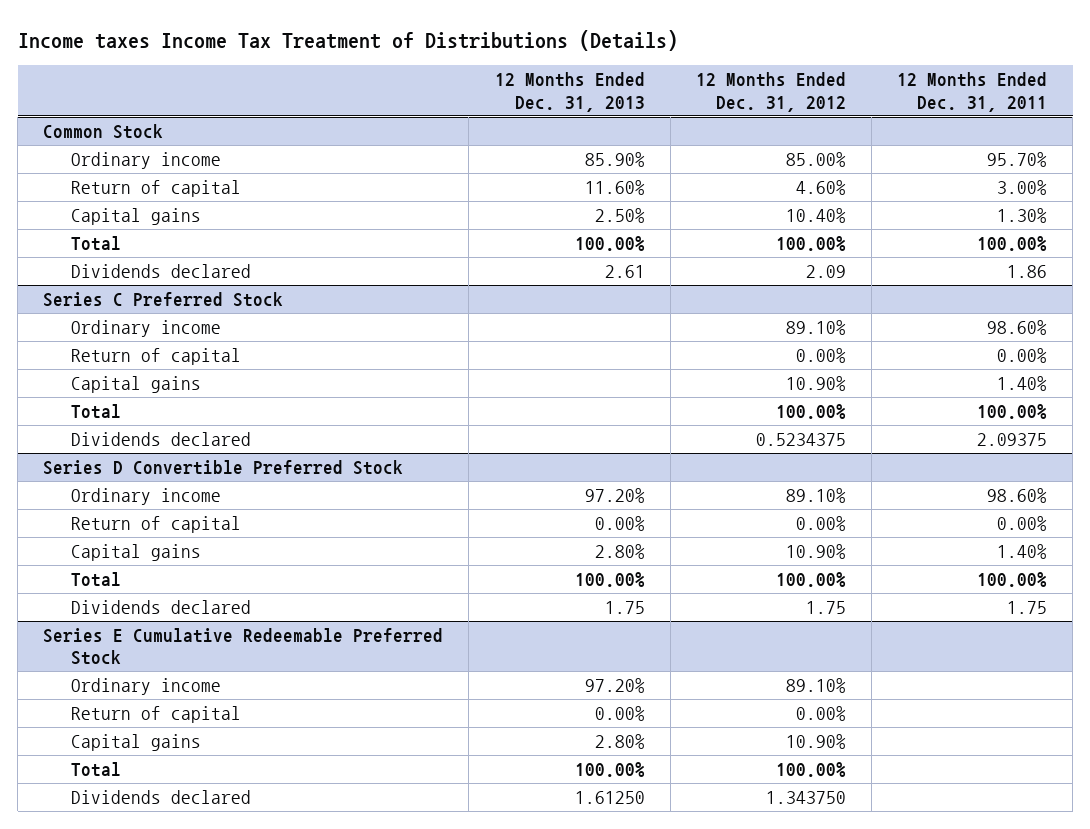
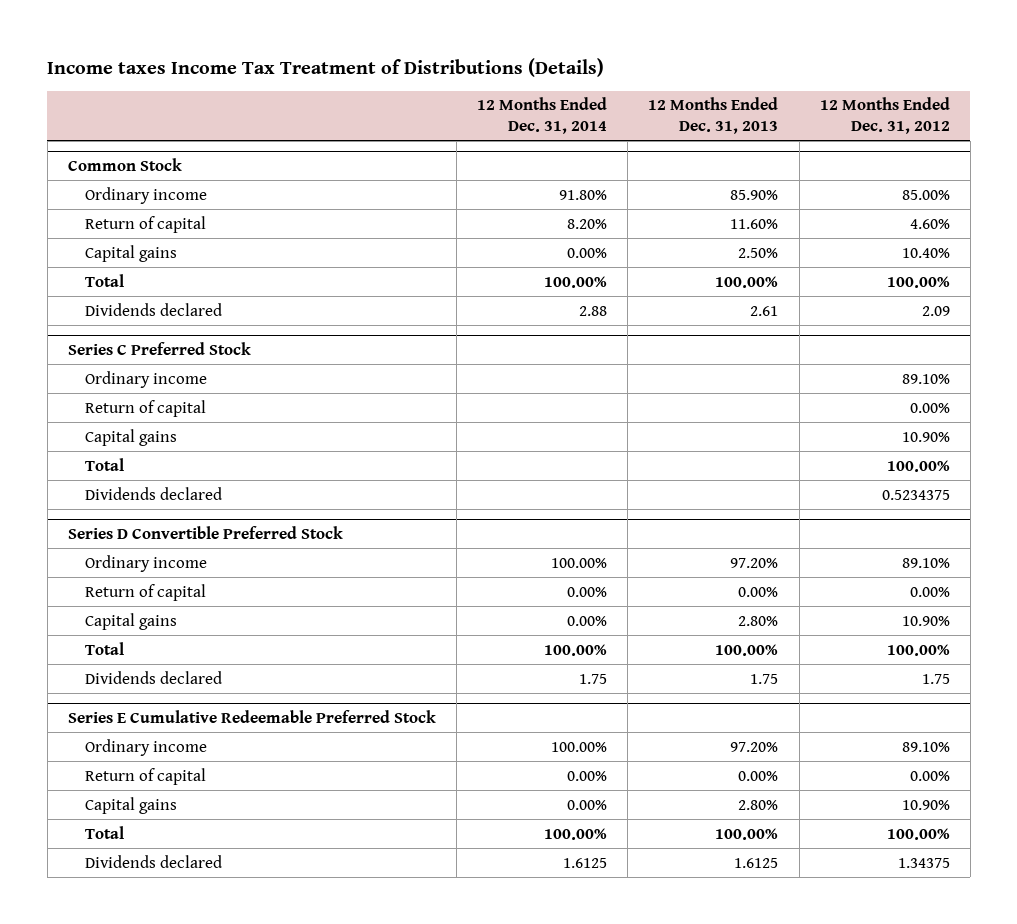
[896,72,1047,112] 12 Months Ended Dec. 31, 2011 -> none
none -> [477,97,608,135] 12 Months Ended Dec. 31, 2014
[574,791,645,805] 1.61250 -> [734,857,779,868] 1.6125
[765,791,846,805] 1.343750 -> [897,857,950,868] 1.34375

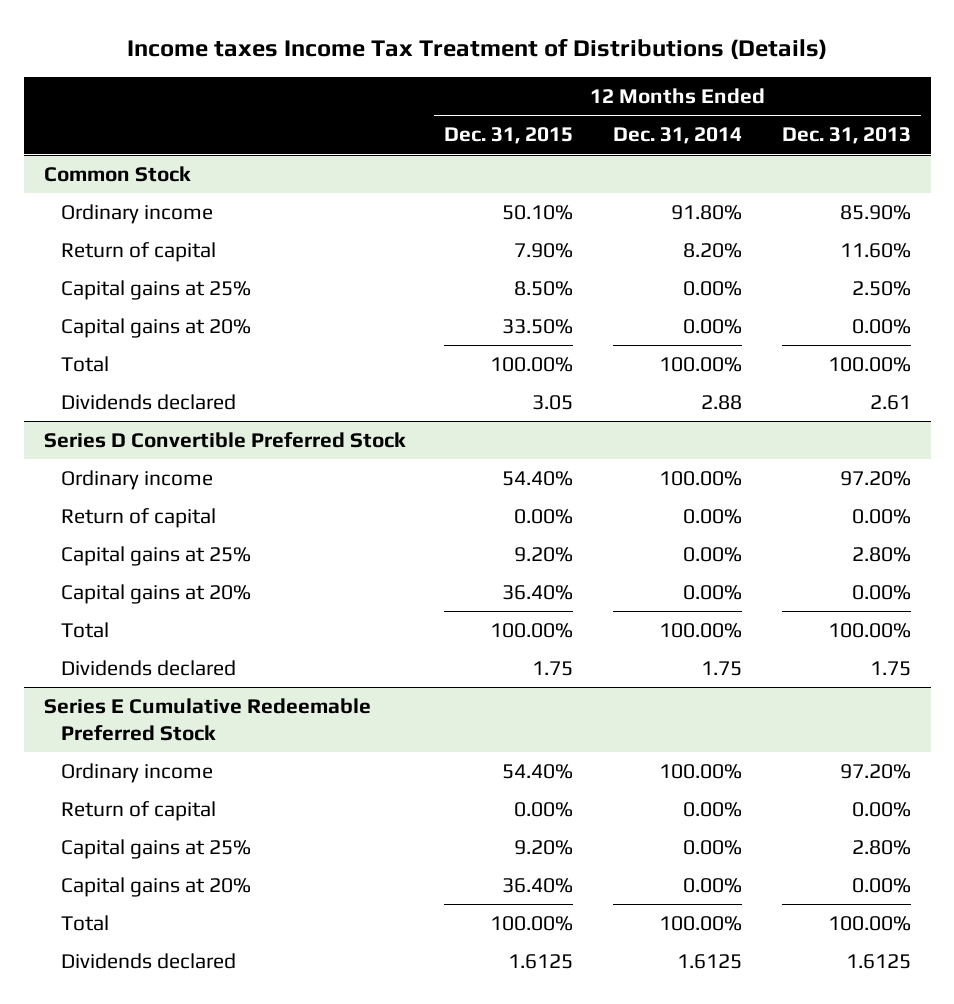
[819,97,950,135] 12 Months Ended Dec. 31, 2012 -> none
none -> [444,127,574,145] Dec. 31, 2015
[84,244,177,262] Capital gains -> [60,279,251,300] Capital gains at 25%
none -> [60,317,251,338] Capital gains at 20%
[67,342,251,356] Series C Preferred Stock -> none
[84,370,207,388] Ordinary income -> none
[84,399,206,417] Return of capital -> none
[84,428,177,446] Capital gains -> none
[84,457,124,471] Total -> none
[84,486,222,500] Dividends declared -> none
[84,612,177,630] Capital gains -> [60,545,251,566] Capital gains at 25%
none -> [60,583,251,604] Capital gains at 20%
[84,796,177,814] Capital gains -> [60,838,251,859] Capital gains at 25%
none -> [60,876,251,897] Capital gains at 20%

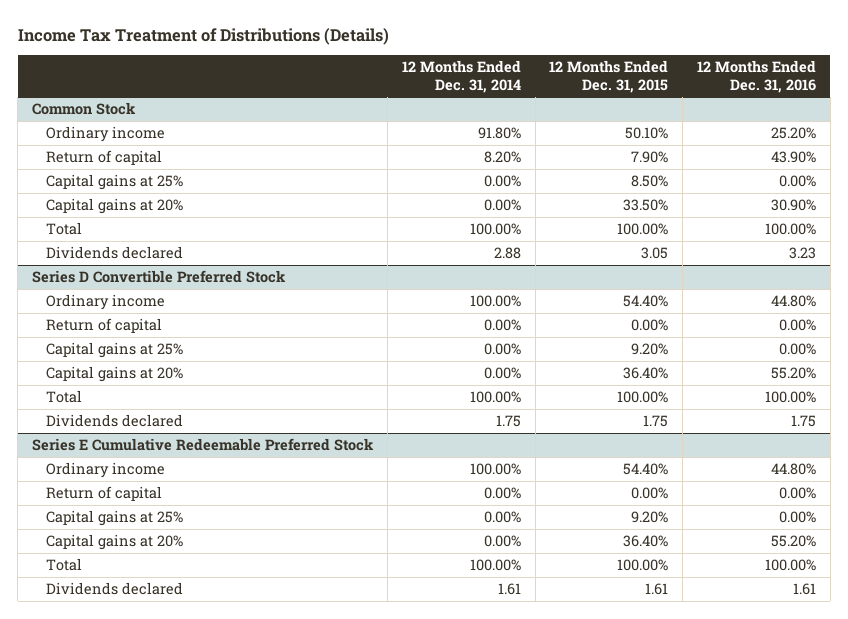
[127,38,828,61] Income taxes Income Tax Treatment of Distributions (Details) -> [17,27,389,45] Income Tax Treatment of Distributions (Details)
[781,127,911,145] Dec. 31, 2013 -> none
none -> [696,60,816,93] 12 Months Ended Dec. 31, 2016
[508,953,574,969] 1.6125 -> [645,583,669,596] 1.61
[677,953,743,969] 1.6125 -> [497,583,521,596] 1.61

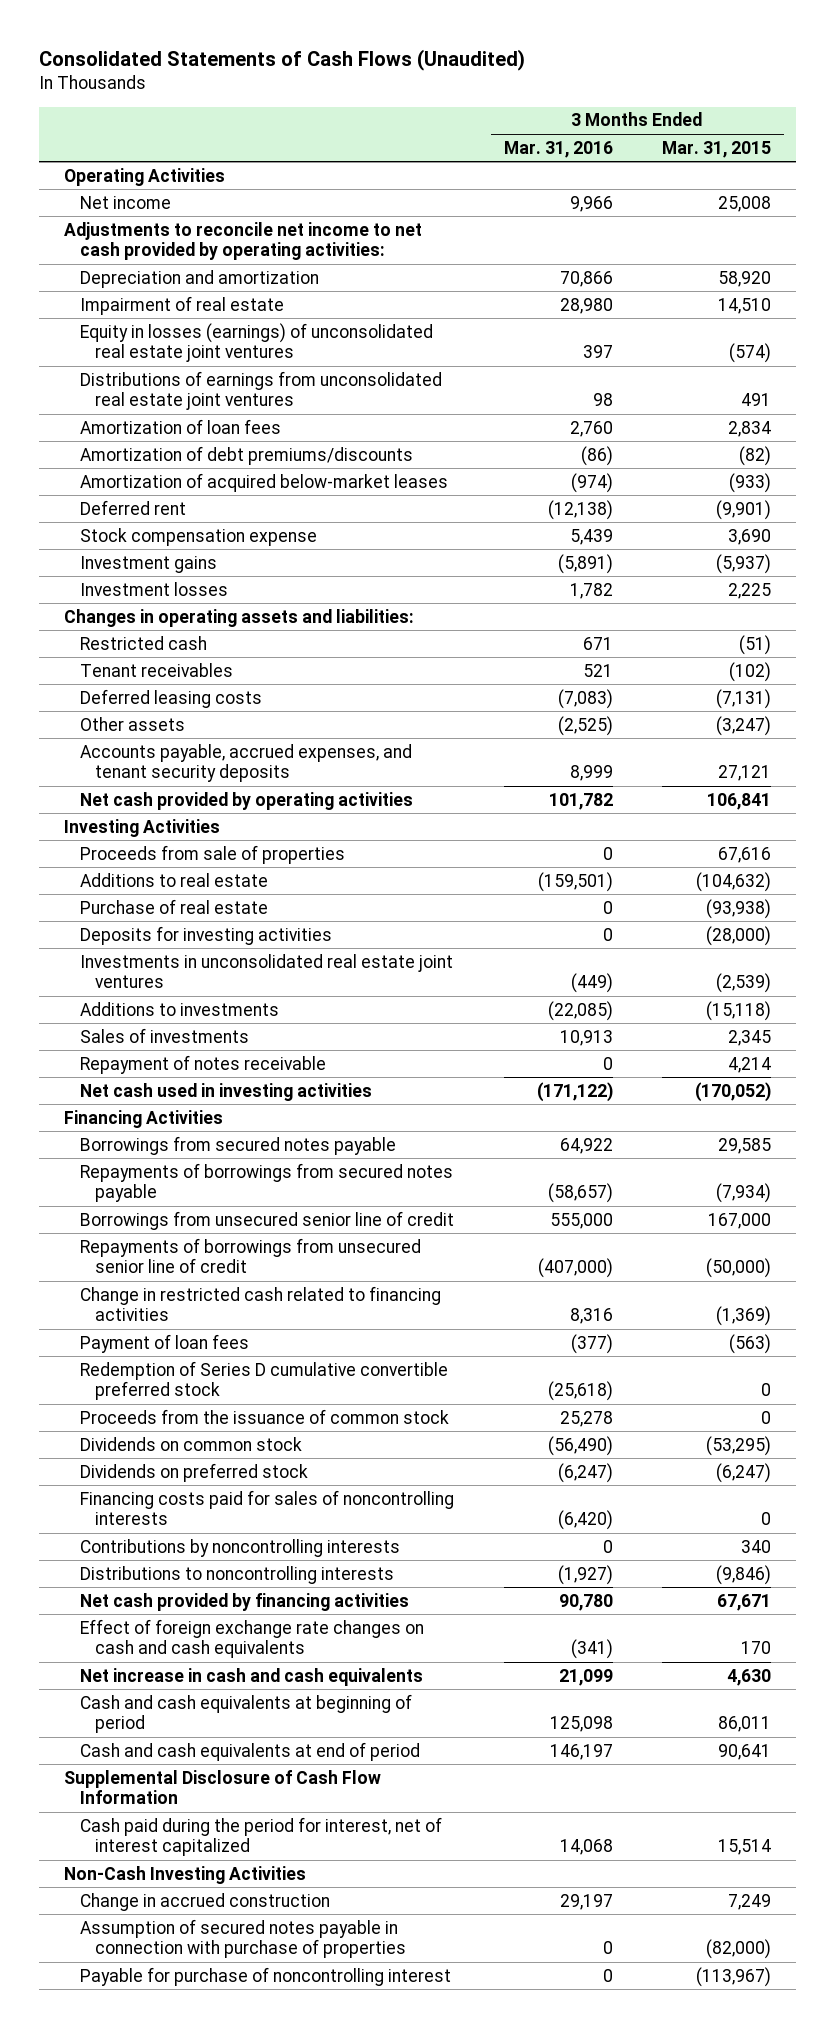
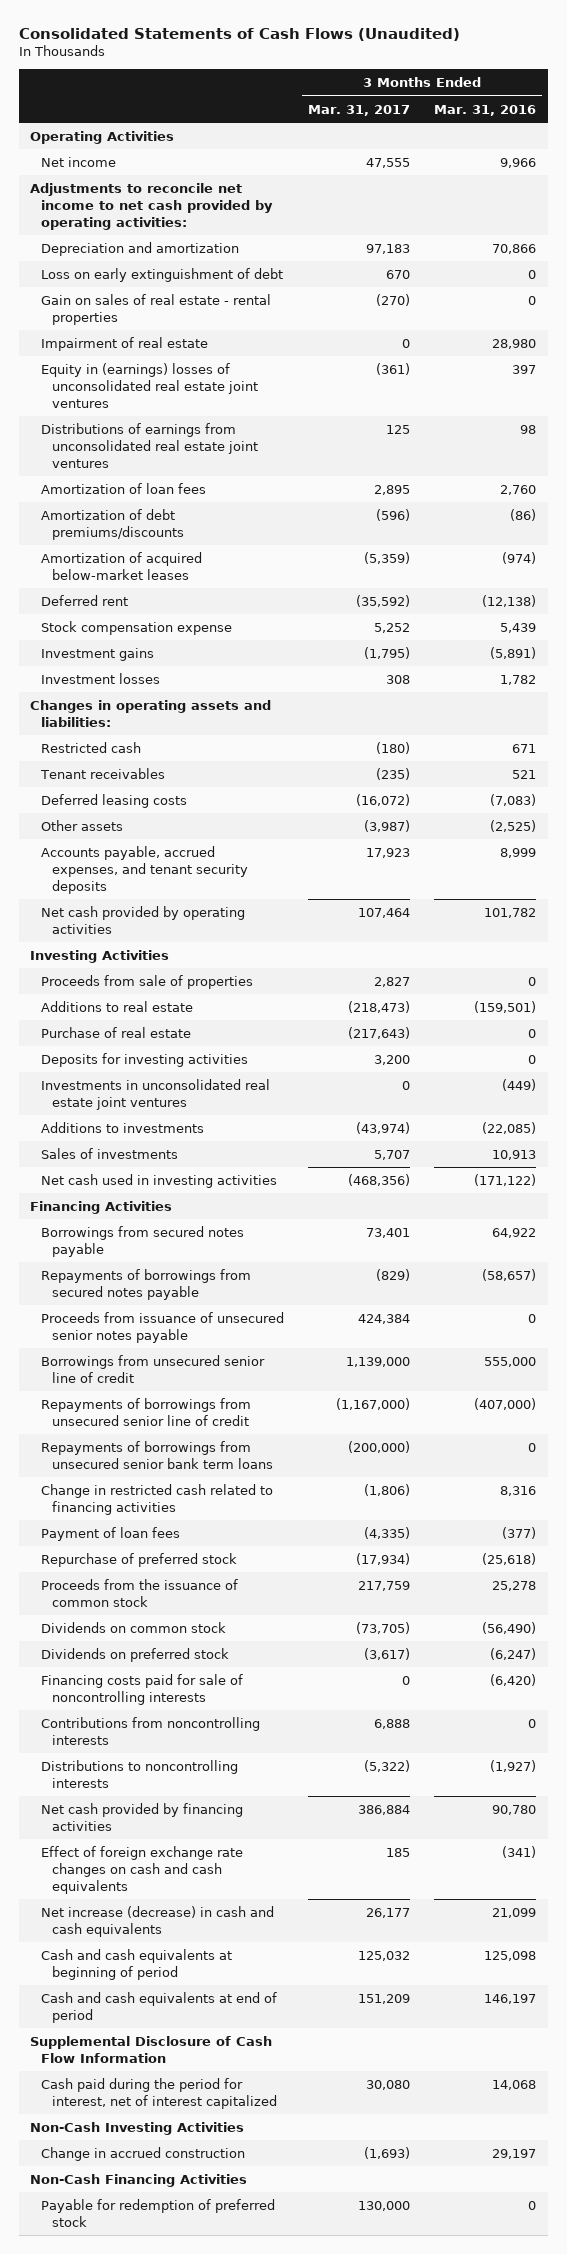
[662,140,772,158] Mar. 31, 2015 -> none
none -> [308,104,411,116] Mar. 31, 2017
none -> [41,267,284,282] Loss on early extinguishment of debt
none -> [41,293,272,325] Gain on sales of real estate - rental properties
[79,322,433,363] Equity in losses (earnings) of unconsolidated real estate joint ventures -> [41,362,259,408] Equity in (earnings) losses of unconsolidated real estate joint ventures
[79,1054,326,1074] Repayment of notes receivable -> none
none -> [41,1311,285,1343] Proceeds from issuance of unsecured senior notes payable
none -> [41,1440,274,1469] Repayments of borrowings from unsecured senior bank term loans
[79,1360,448,1401] Redemption of Series D cumulative convertible preferred stock -> [41,1552,238,1567] Repurchase of preferred stock
[79,1489,454,1526] Financing costs paid for sales of noncontrolling interests -> [41,1673,244,1705] Financing costs paid for sale of noncontrolling interests
[79,1538,400,1557] Contributions by noncontrolling interests -> [41,1716,261,1745] Contributions from noncontrolling interests
[79,1667,423,1686] Net increase in cash and cash equivalents -> [41,1905,275,1937] Net increase (decrease) in cash and cash equivalents
[79,1918,407,1959] Assumption of secured notes payable in connection with purchase of properties -> none
[79,1966,451,1986] Payable for purchase of noncontrolling interest -> none
none -> [30,2173,248,2187] Non-Cash Financing Activities
none -> [41,2198,276,2227] Payable for redemption of preferred stock

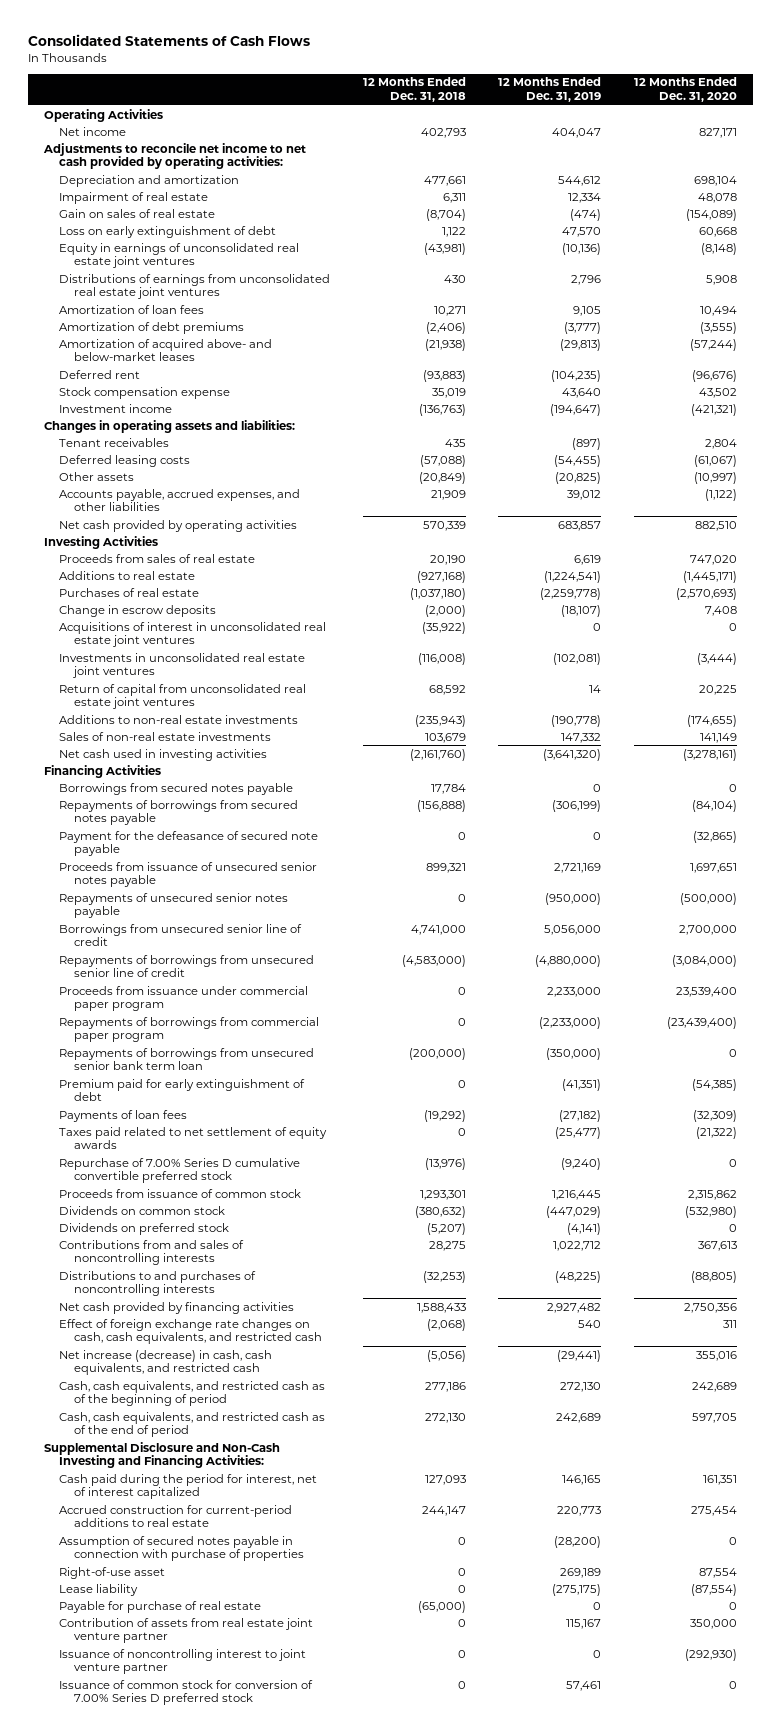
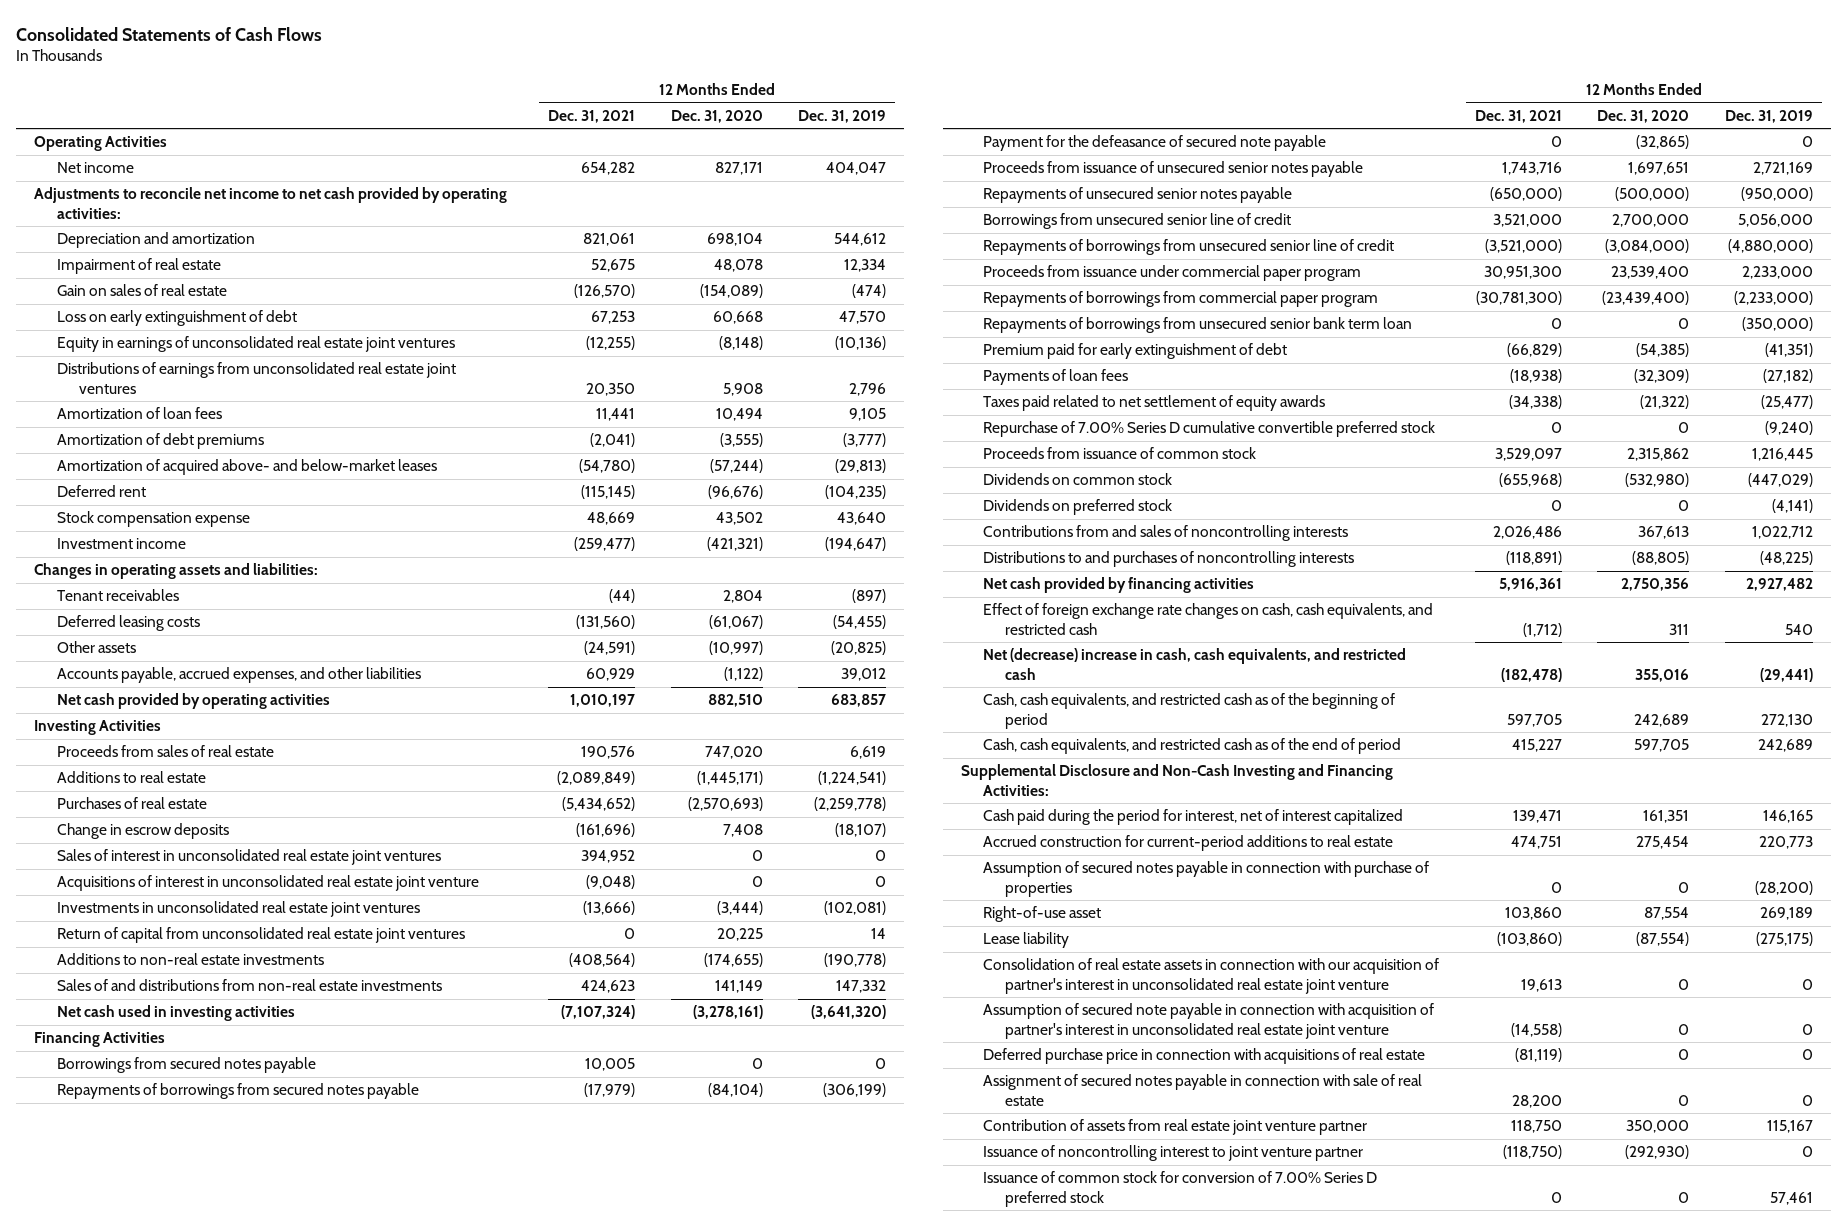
[362,77,466,103] 12 Months Ended Dec. 31, 2018 -> none
none -> [548,109,636,123] Dec. 31, 2021
none -> [56,849,441,866] Sales of interest in unconsolidated real estate joint ventures
[59,621,327,648] Acquisitions of interest in unconsolidated real estate joint ventures -> [56,875,479,892] Acquisitions of interest in unconsolidated real estate joint venture
[59,731,272,741] Sales of non-real estate investments -> [56,979,442,992] Sales of and distributions from non-real estate investments
[59,1349,273,1376] Net increase (decrease) in cash, cash equivalents, and restricted cash -> [983,648,1407,680] Net (decrease) increase in cash, cash equivalents, and restricted cash
[59,1600,262,1613] Payable for purchase of real estate -> none
none -> [983,958,1440,994] Consolidation of real estate assets in connection with our acquisition of partner's interest in unconsolidated real estate joint venture
none -> [983,1003,1435,1039] Assumption of secured note payable in connection with acquisition of partner's interest in unconsolidated real estate joint venture
none -> [983,1048,1426,1065] Deferred purchase price in connection with acquisitions of real estate
none -> [983,1074,1423,1106] Assignment of secured notes payable in connection with sale of real estate

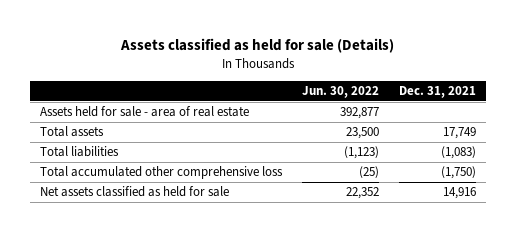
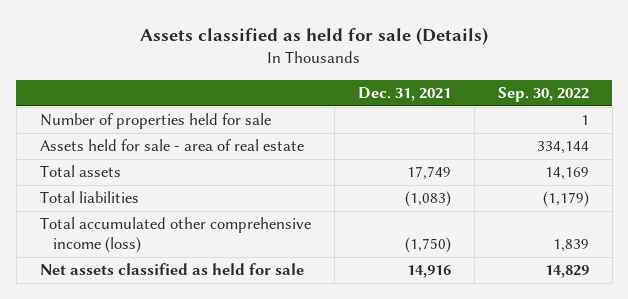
[301,86,379,99] Jun. 30, 2022 -> none
none -> [497,86,589,102] Sep. 30, 2022
none -> [39,113,271,130] Number of properties held for sale
[39,166,283,180] Total accumulated other comprehensive loss -> [39,217,311,254] Total accumulated other comprehensive income (loss)

